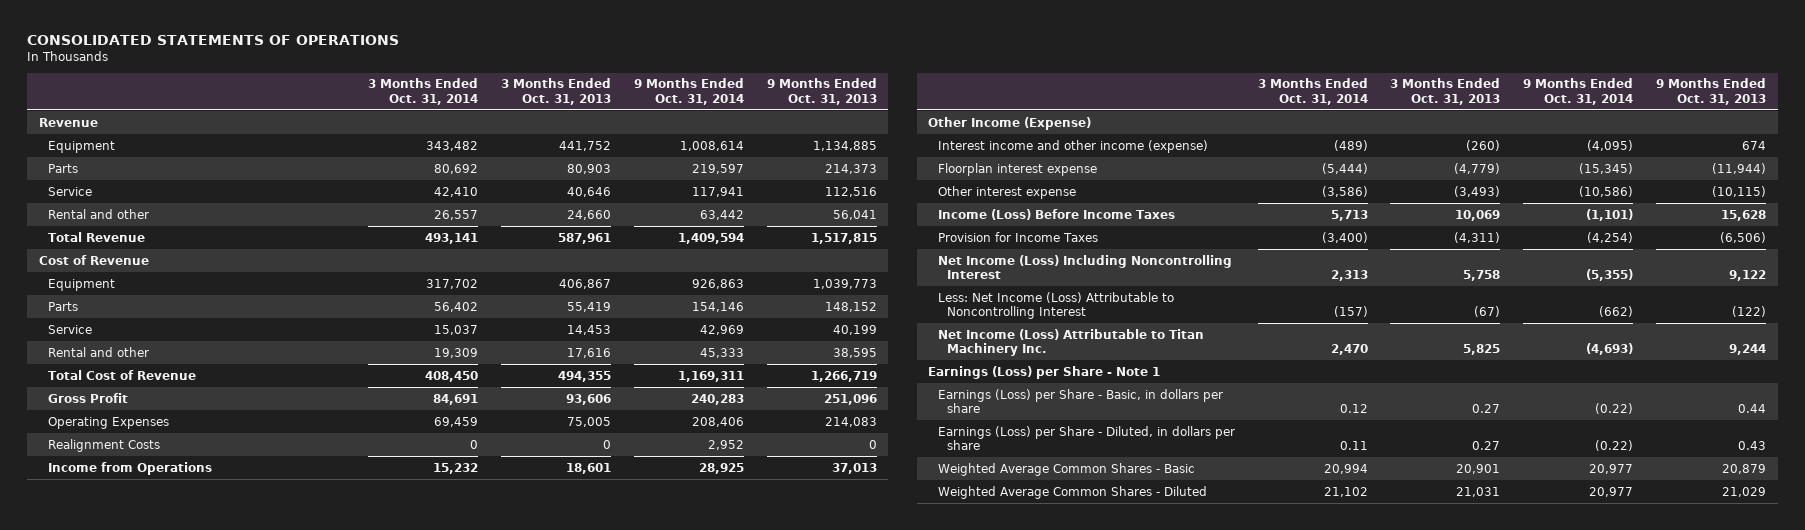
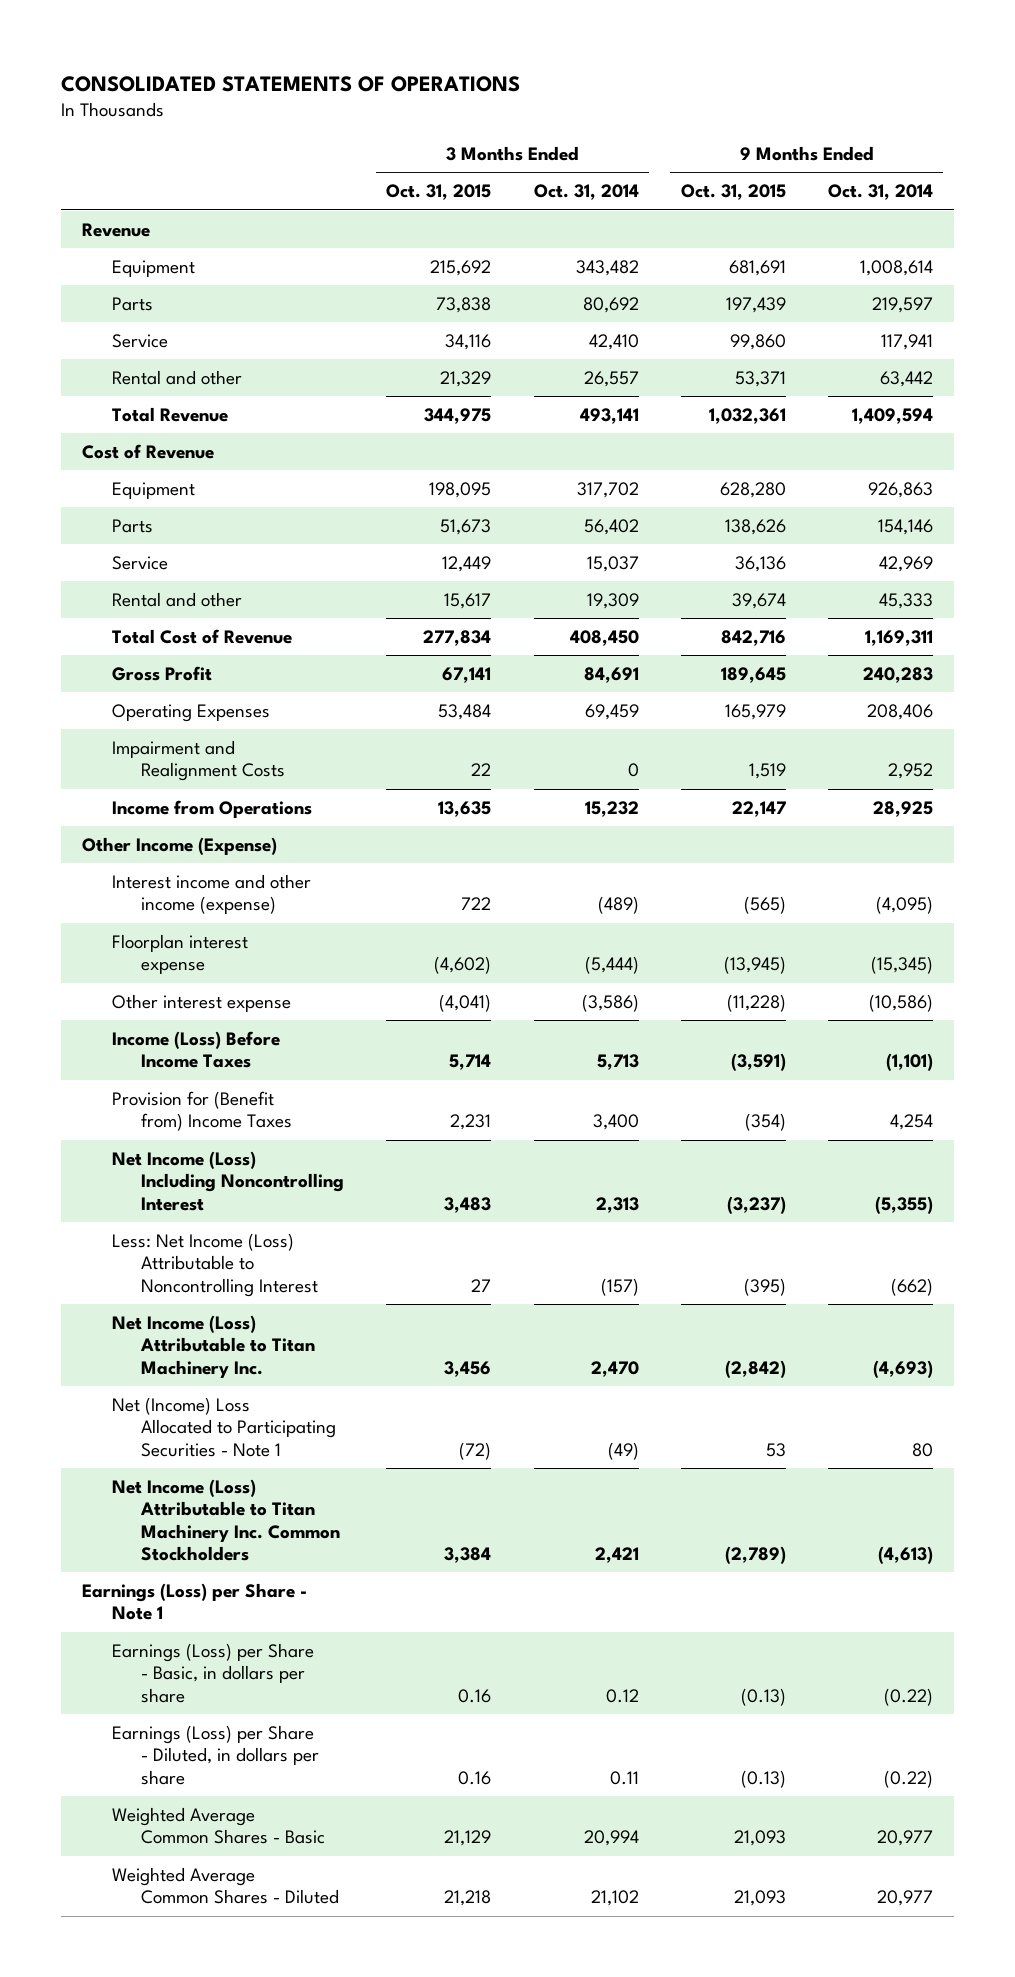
[500,78,611,105] 3 Months Ended Oct. 31, 2013 -> none
[766,78,877,105] 9 Months Ended Oct. 31, 2013 -> none
none -> [386,184,492,201] Oct. 31, 2015
none -> [680,184,786,201] Oct. 31, 2015
[48,438,161,452] Realignment Costs -> [111,739,286,782] Impairment and Realignment Costs
[937,231,1098,242] Provision for Income Taxes -> [111,1090,293,1132] Provision for (Benefit from) Income Taxes
[1321,231,1368,243] (3,400) -> [592,1114,639,1131] 3,400
[1587,231,1634,243] (4,254) -> [889,1114,933,1131] 4,254
none -> [111,1396,337,1457] Net (Income) Loss Allocated to Participating Securities - Note 1
none -> [111,1478,341,1561] Net Income (Loss) Attributable to Titan Machinery Inc. Common Stockholders

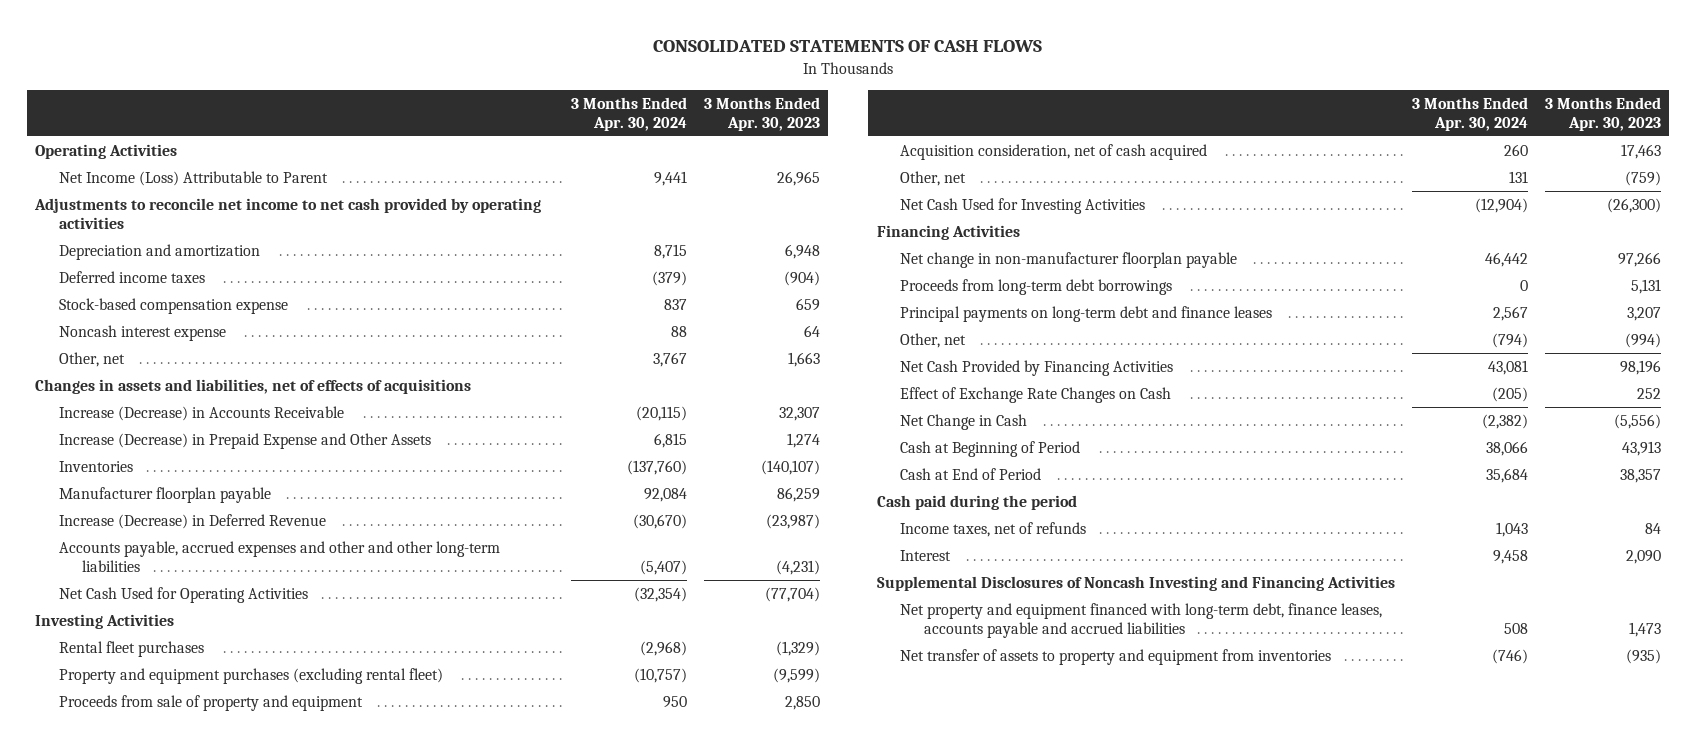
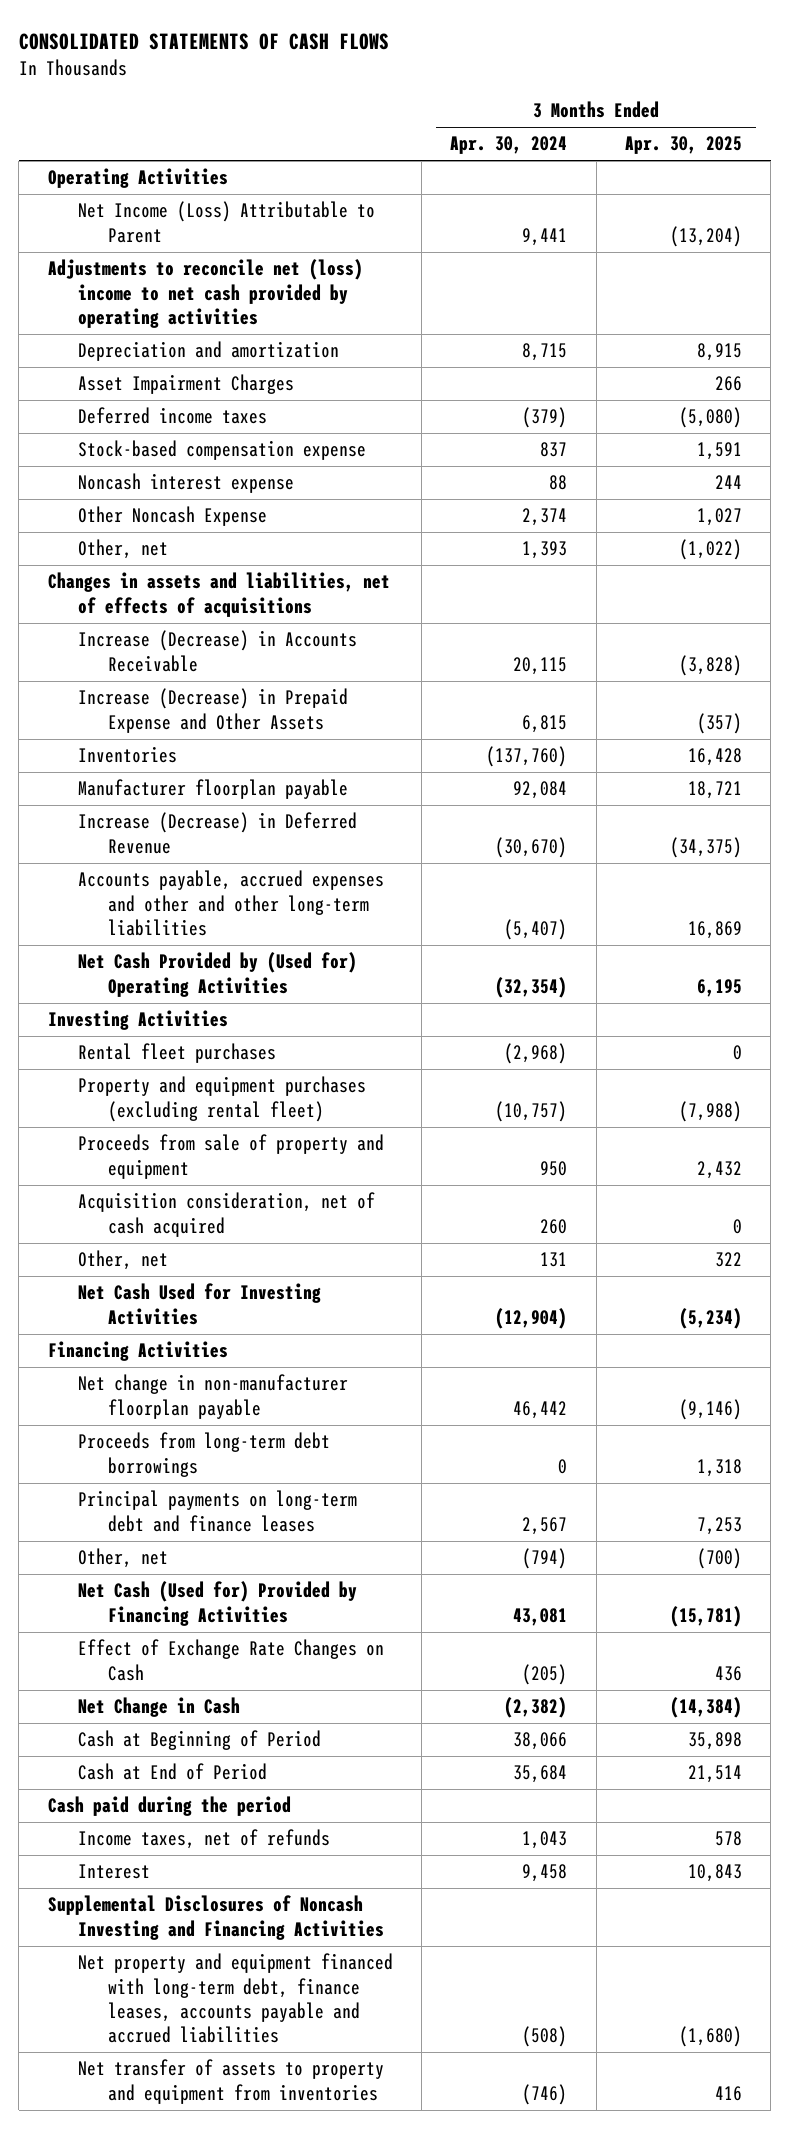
[703,96,820,131] 3 Months Ended Apr. 30, 2023 -> none
none -> [624,136,742,155] Apr. 30, 2025
[34,198,542,229] Adjustments to reconcile net income to net cash provided by operating activities -> [47,259,363,329] Adjustments to reconcile net (loss) income to net cash provided by operating activities
none -> [77,374,294,395] Asset Impairment Charges
none -> [77,506,267,527] Other Noncash Expense
[652,352,687,368] 3,767 -> [522,541,568,560] 1,393
[635,406,687,422] (20,115) -> [513,656,568,675] 20,115
[58,587,308,604] Net Cash Used for Operating Activities -> [77,952,357,997] Net Cash Provided by (Used for) Operating Activities
[900,360,1174,377] Net Cash Provided by Financing Activities -> [77,1581,357,1626] Net Cash (Used for) Provided by Financing Activities
[1503,622,1528,634] 508 -> [522,2026,568,2048] (508)

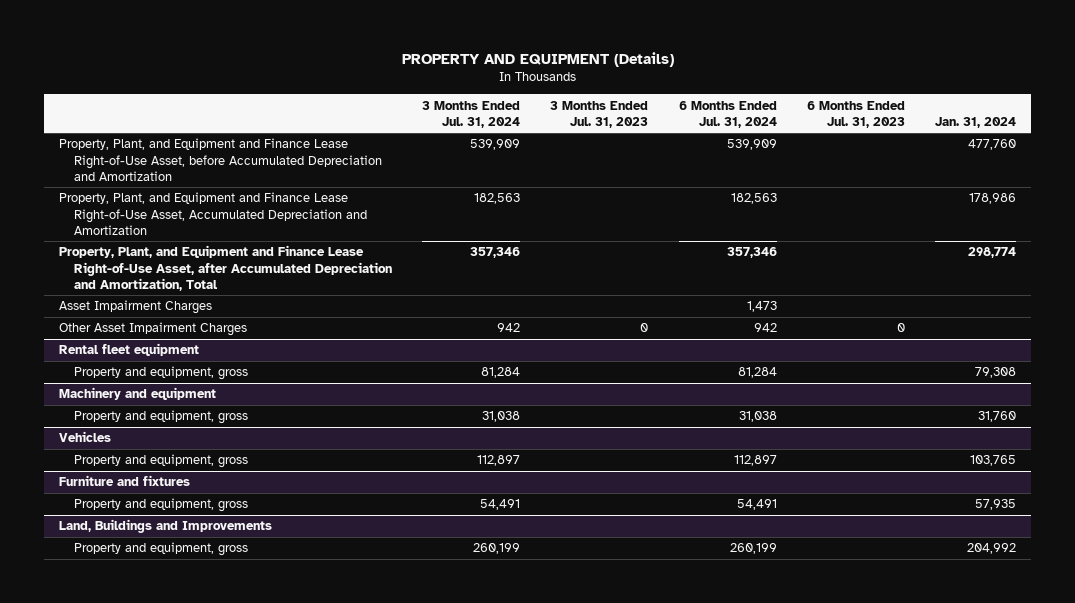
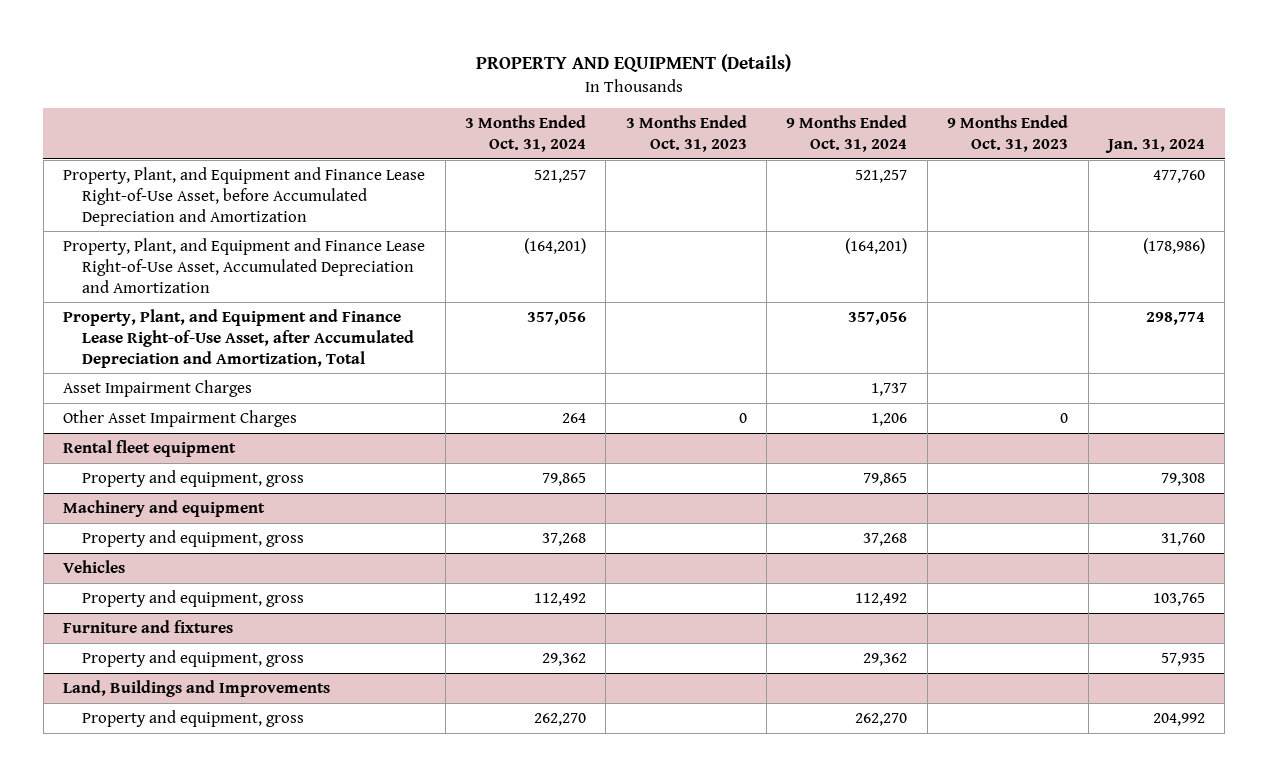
[422,100,521,128] 3 Months Ended Jul. 31, 2024 -> none
[550,100,649,128] 3 Months Ended Jul. 31, 2023 -> none
[678,100,777,128] 6 Months Ended Jul. 31, 2024 -> none
[806,100,905,128] 6 Months Ended Jul. 31, 2023 -> none
none -> [464,115,586,153] 3 Months Ended Oct. 31, 2024
none -> [625,115,747,153] 3 Months Ended Oct. 31, 2023
none -> [786,115,908,153] 9 Months Ended Oct. 31, 2024
none -> [947,115,1069,153] 9 Months Ended Oct. 31, 2023
[968,193,1016,205] 178,986 -> [1142,237,1205,254] (178,986)

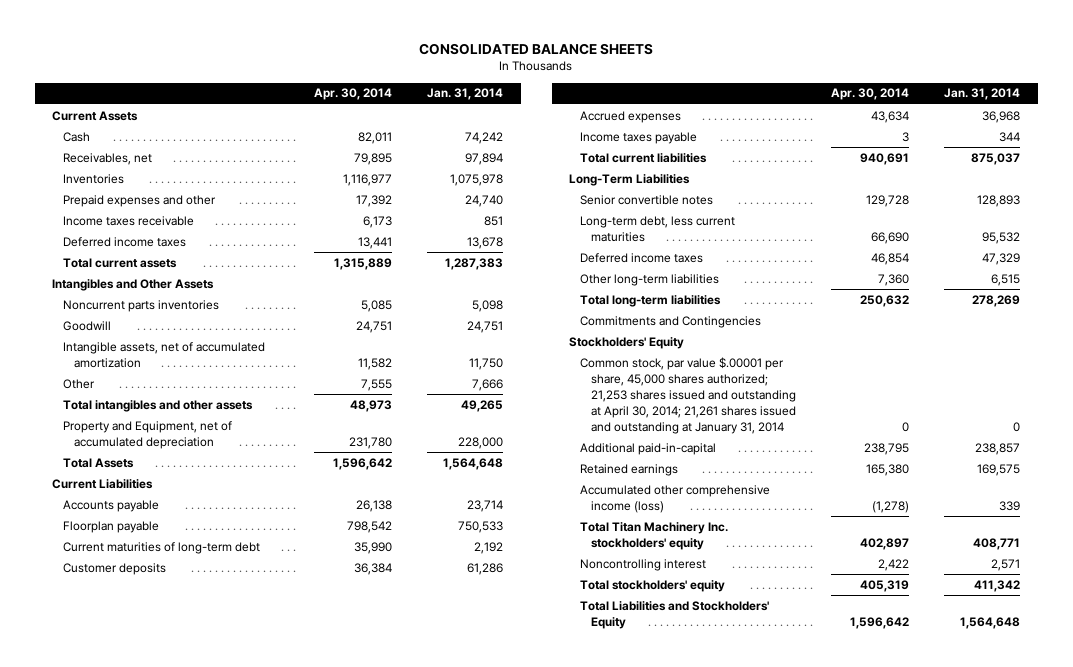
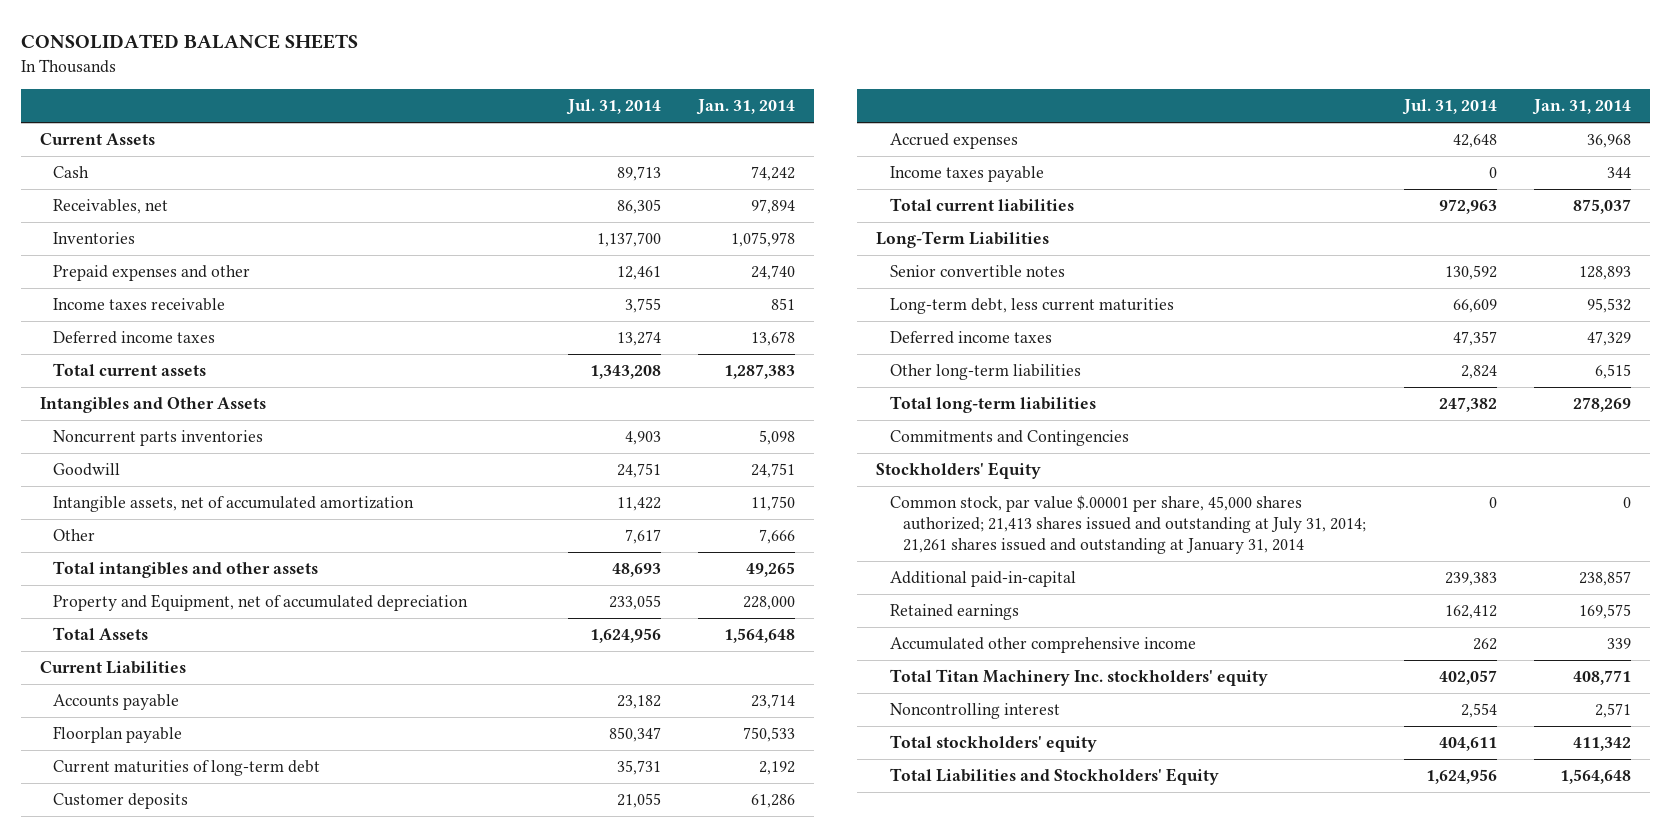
[313,88,392,101] Apr. 30, 2014 -> none
none -> [565,99,661,116] Jul. 31, 2014
[579,356,796,434] Common stock, par value $.00001 per share, 45,000 shares authorized; 21,253 shares issued and outstanding at April 30, 2014; 21,261 shares issued and outstanding at January 31, 2014 -> [889,495,1367,555] Common stock, par value $.00001 per share, 45,000 shares authorized; 21,413 shares issued and outstanding at July 31, 2014; 21,261 shares issued and outstanding at January 31, 2014
[579,484,770,513] Accumulated other comprehensive income (loss) -> [889,637,1196,654] Accumulated other comprehensive income

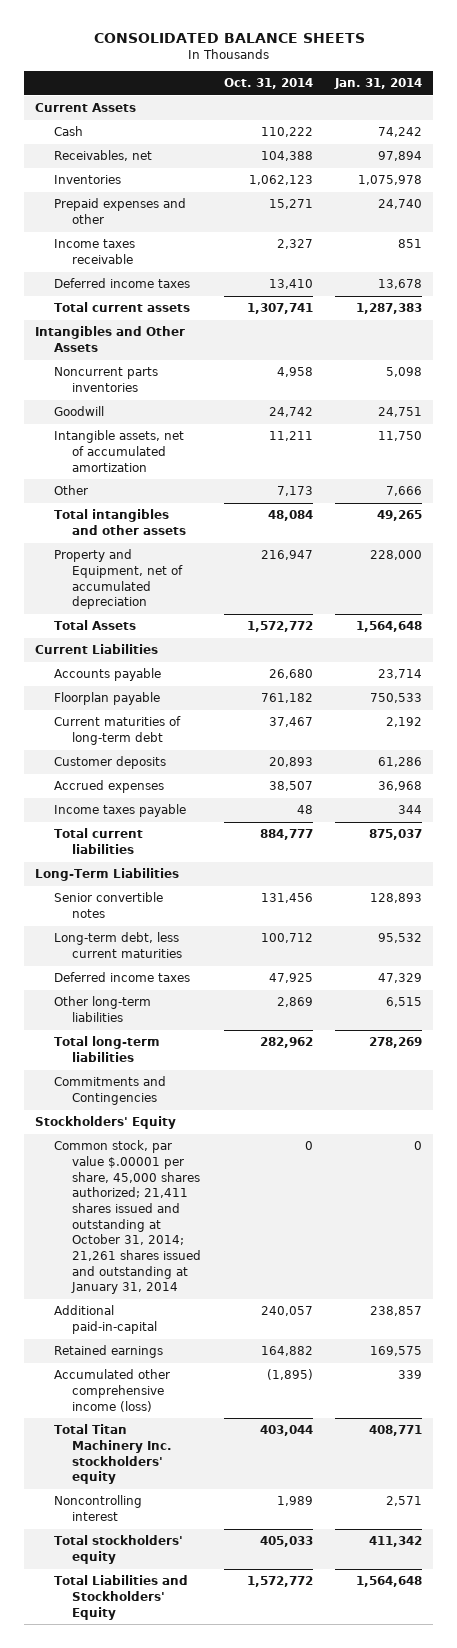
[565,99,661,116] Jul. 31, 2014 -> none
none -> [223,78,313,90] Oct. 31, 2014
[889,495,1367,555] Common stock, par value $.00001 per share, 45,000 shares authorized; 21,413 shares issued and outstanding at July 31, 2014; 21,261 shares issued and outstanding at January 31, 2014 -> [53,1140,202,1295] Common stock, par value $.00001 per share, 45,000 shares authorized; 21,411 shares issued and outstanding at October 31, 2014; 21,261 shares issued and outstanding at January 31, 2014
[889,637,1196,654] Accumulated other comprehensive income -> [53,1369,170,1412] Accumulated other comprehensive income (loss)

